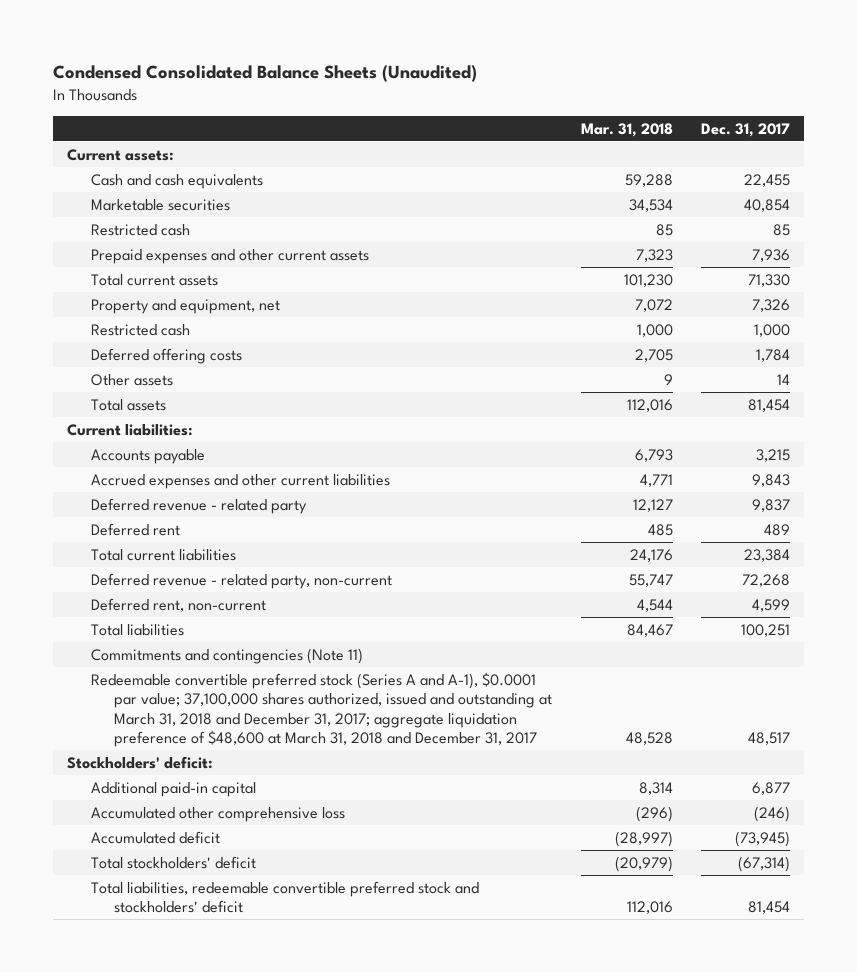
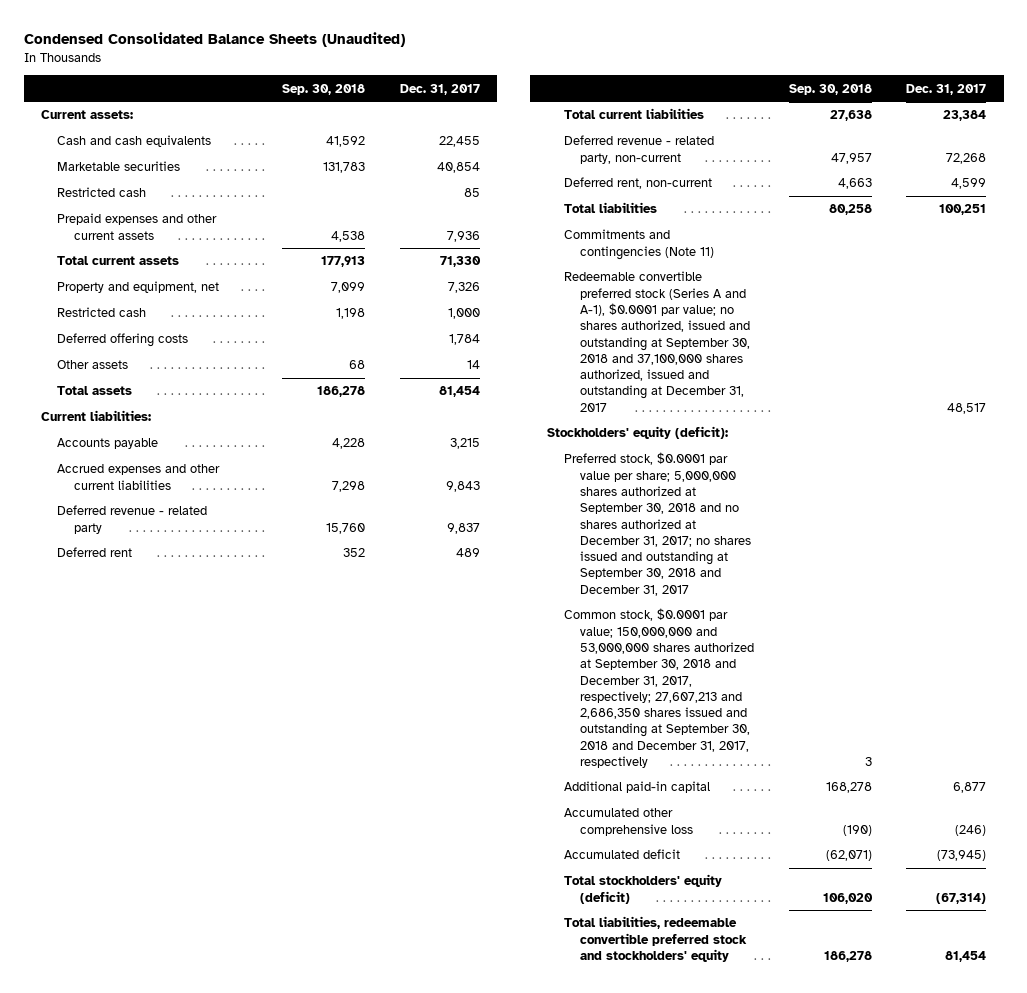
[580,122,673,137] Mar. 31, 2018 -> none
none -> [282,83,366,95] Sep. 30, 2018
[90,671,553,748] Redeemable convertible preferred stock (Series A and A-1), $0.0001 par value; 37,100,000 shares authorized, issued and outstanding at March 31, 2018 and December 31, 2017; aggregate liquidation preference of $48,600 at March 31, 2018 and December 31, 2017 -> [563,271,751,412] Redeemable convertible preferred stock (Series A and A-1), $0.0001 par value; no shares authorized, issued and outstanding at September 30, 2018 and 37,100,000 shares authorized, issued and outstanding at December 31, 2017
[67,755,214,769] Stockholders' deficit: -> [547,426,729,440] Stockholders' equity (deficit):
none -> [563,452,752,596] Preferred stock, $0.0001 par value per share; 5,000,000 shares authorized at September 30, 2018 and no shares authorized at December 31, 2017; no shares issued and outstanding at September 30, 2018 and December 31, 2017
none -> [563,608,755,768] Common stock, $0.0001 par value; 150,000,000 and 53,000,000 shares authorized at September 30, 2018 and December 31, 2017, respectively; 27,607,213 and 2,686,350 shares issued and outstanding at September 30, 2018 and December 31, 2017, respectively
[90,855,256,869] Total stockholders' deficit -> [563,874,722,904] Total stockholders' equity (deficit)
[90,880,479,914] Total liabilities, redeemable convertible preferred stock and stockholders' deficit -> [563,916,748,963] Total liabilities, redeemable convertible preferred stock and stockholders' equity

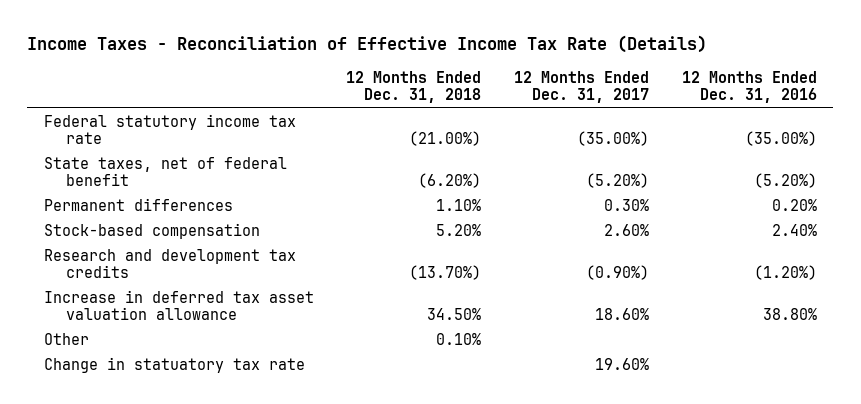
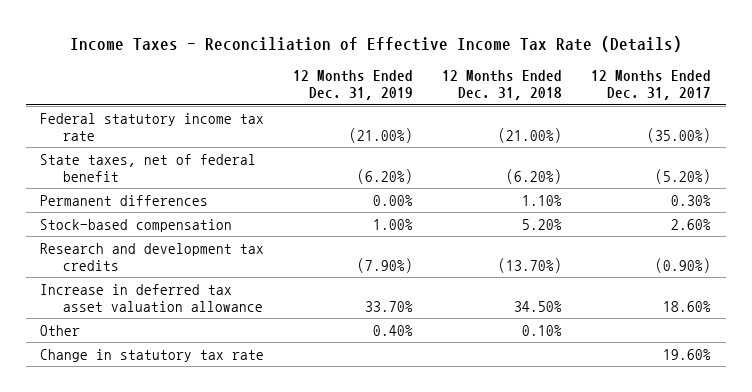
[681,70,817,104] 12 Months Ended Dec. 31, 2016 -> none
none -> [293,70,414,101] 12 Months Ended Dec. 31, 2019
[43,356,305,373] Change in statuatory tax rate -> [40,348,265,362] Change in statutory tax rate

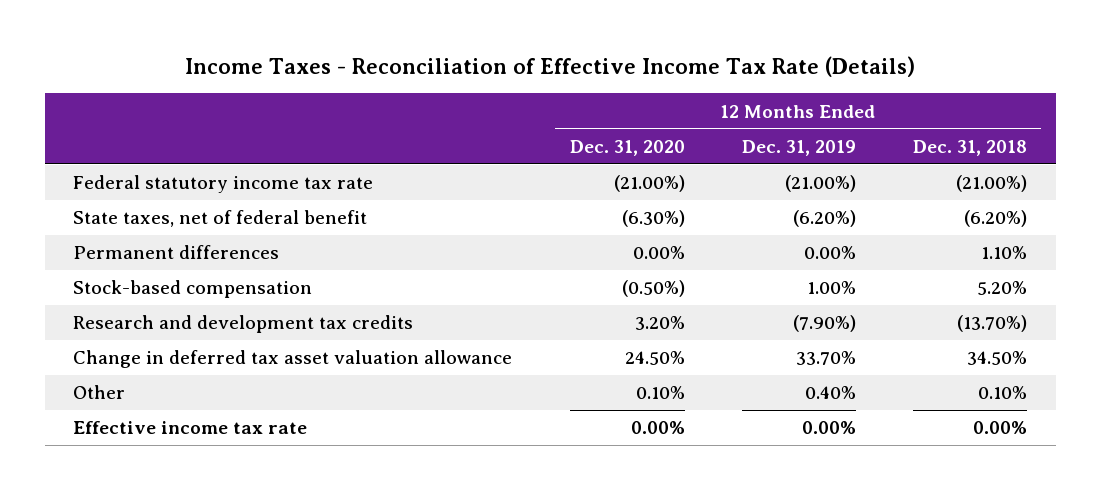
[591,70,712,101] 12 Months Ended Dec. 31, 2017 -> none
none -> [569,139,685,156] Dec. 31, 2020
[40,283,263,312] Increase in deferred tax asset valuation allowance -> [73,350,513,369] Change in deferred tax asset valuation allowance
[40,348,265,362] Change in statutory tax rate -> none
none -> [73,421,308,435] Effective income tax rate

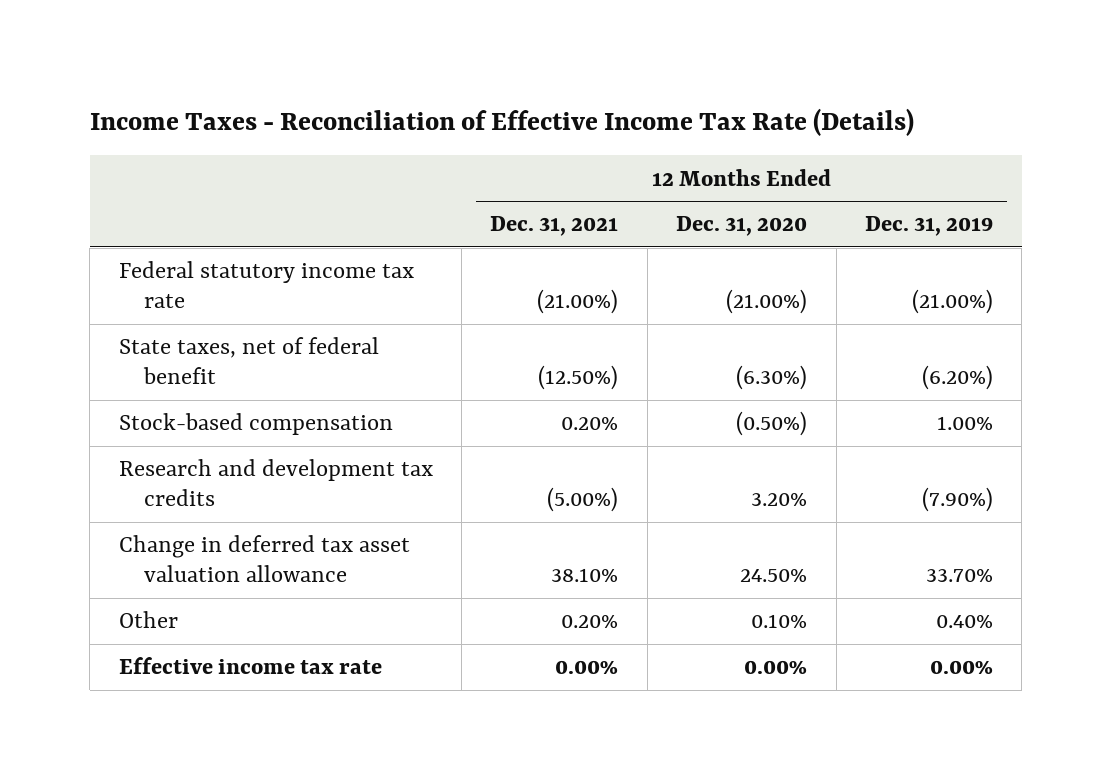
[913,139,1028,156] Dec. 31, 2018 -> none
none -> [490,216,619,237] Dec. 31, 2021
[73,245,280,260] Permanent differences -> none

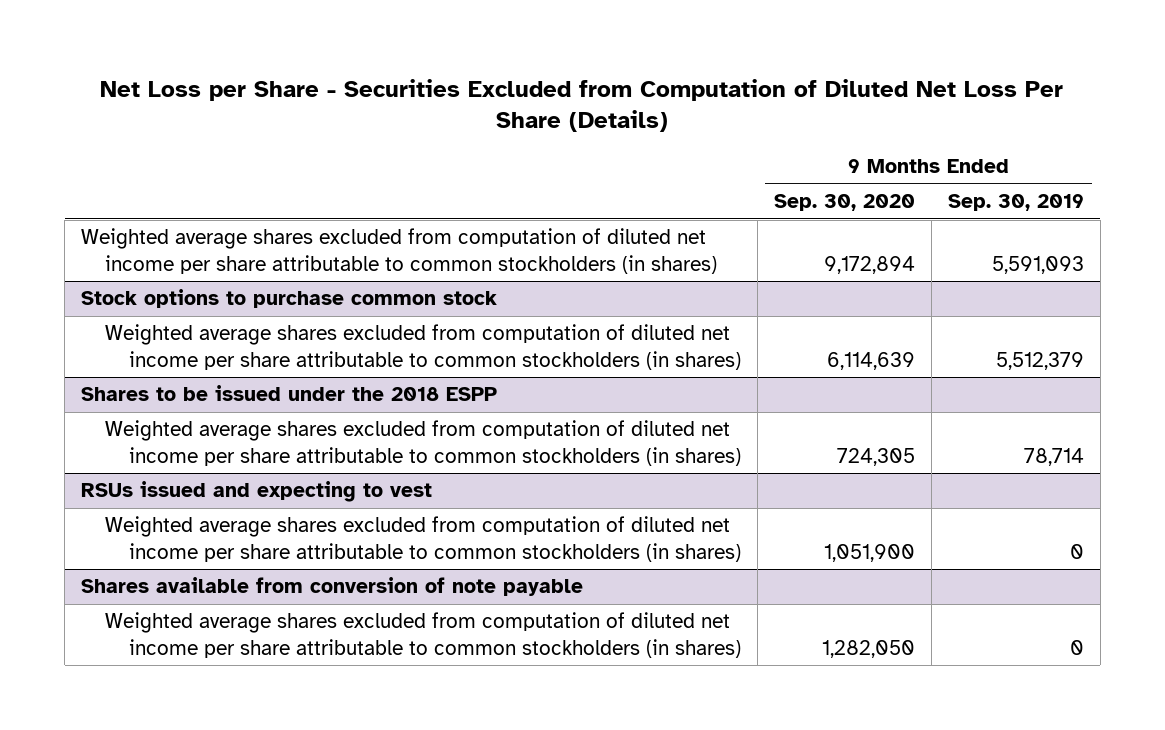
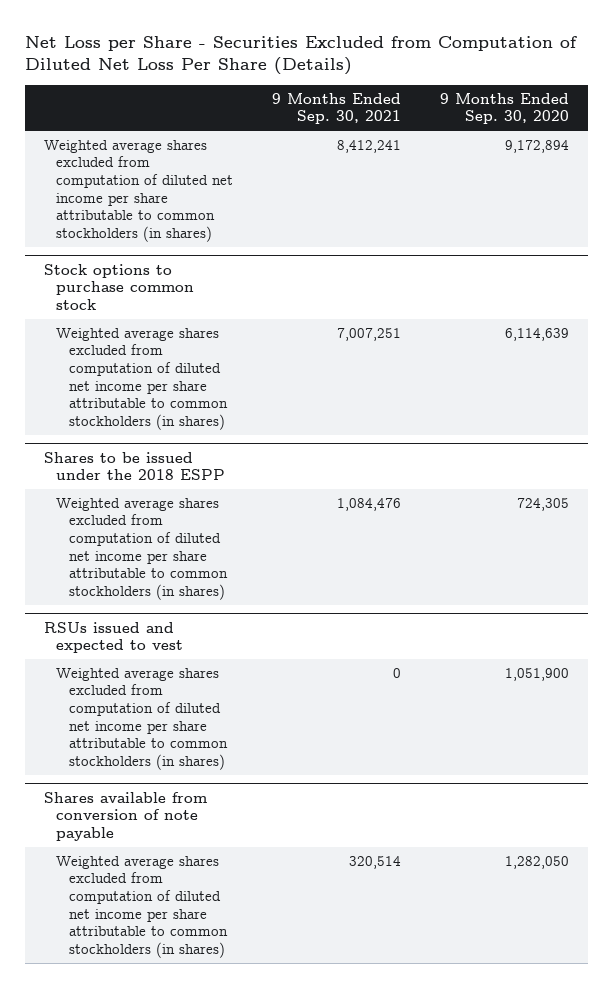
[947,194,1084,212] Sep. 30, 2019 -> none
none -> [272,92,402,125] 9 Months Ended Sep. 30, 2021
[81,481,433,503] RSUs issued and expecting to vest -> [44,621,184,654] RSUs issued and expected to vest

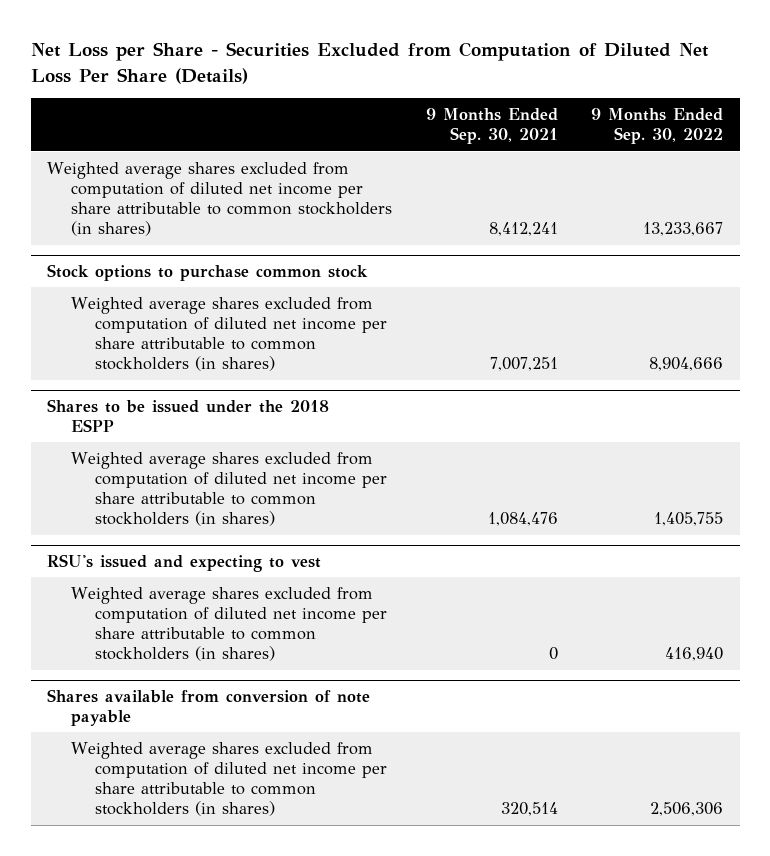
[439,92,569,125] 9 Months Ended Sep. 30, 2020 -> none
none -> [590,108,723,145] 9 Months Ended Sep. 30, 2022
[44,621,184,654] RSUs issued and expected to vest -> [47,553,322,572] RSU's issued and expecting to vest

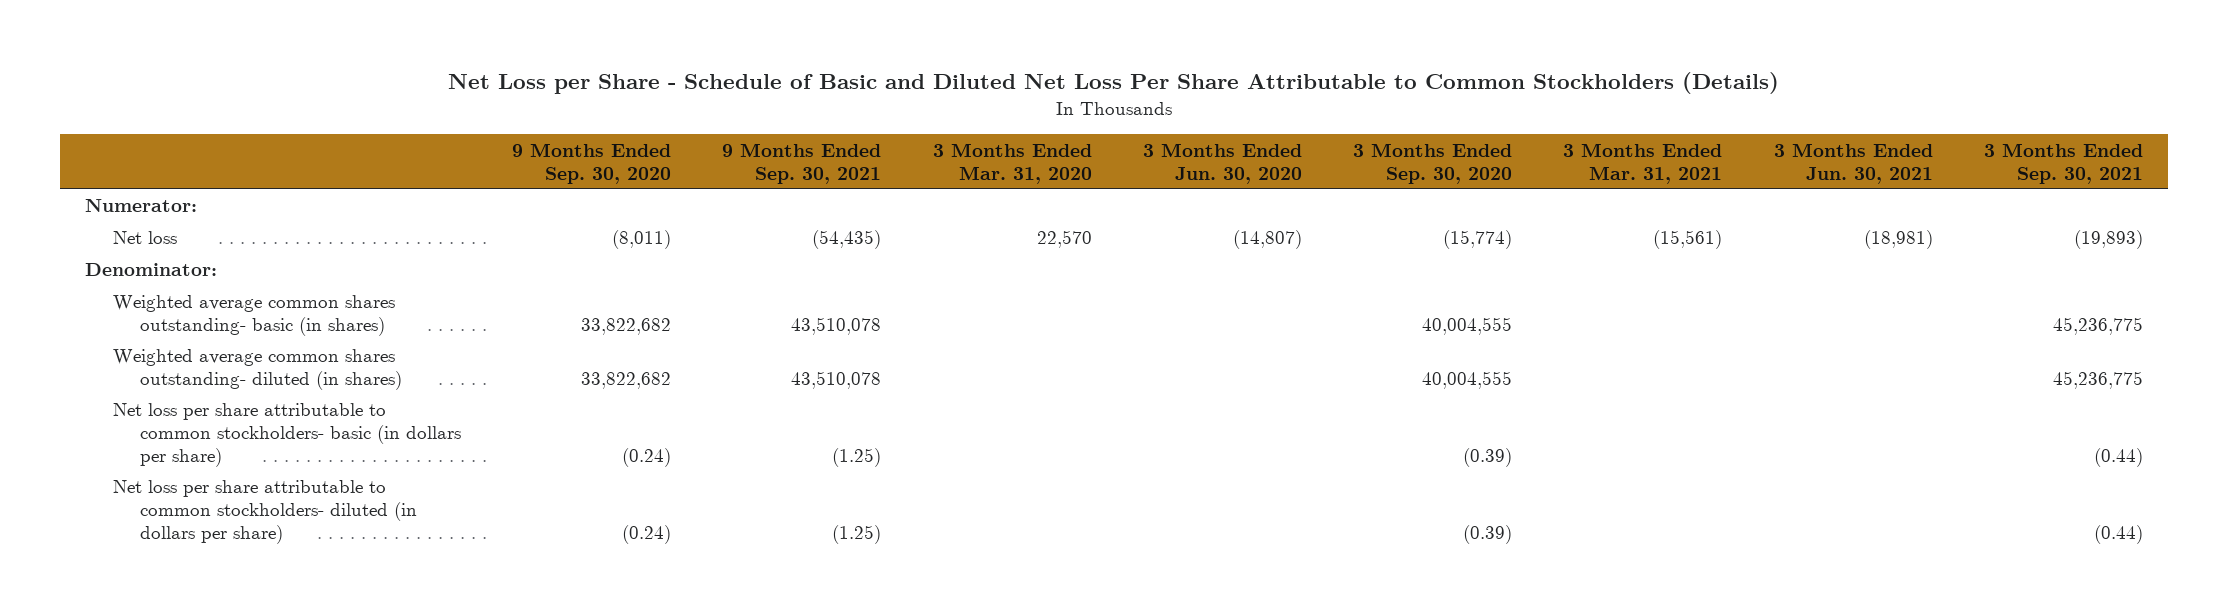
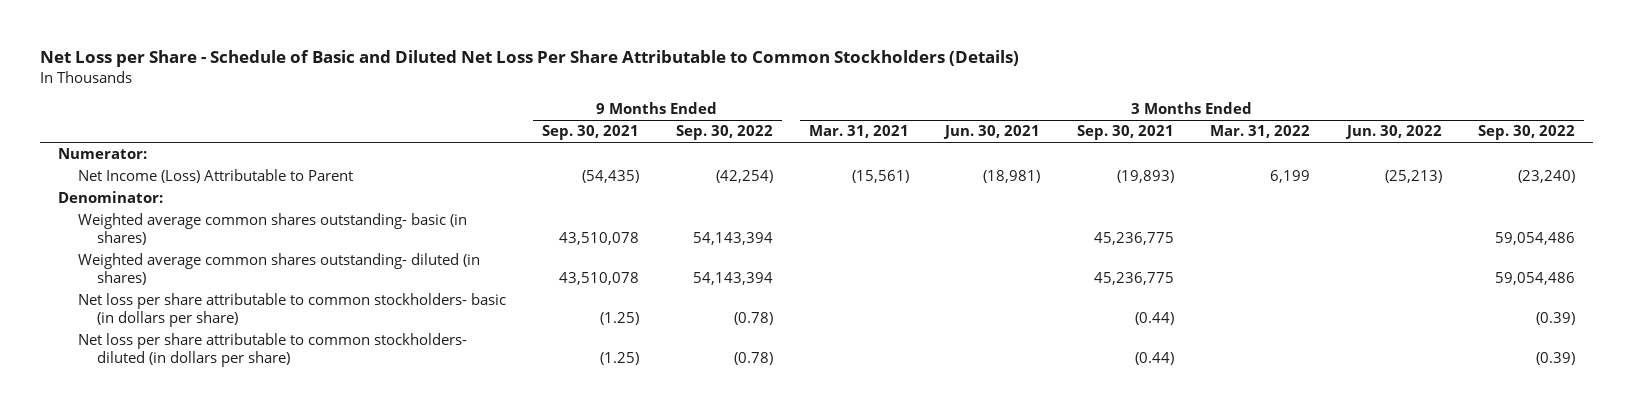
[512,142,672,184] 9 Months Ended Sep. 30, 2020 -> none
[932,142,1092,184] 3 Months Ended Mar. 31, 2020 -> none
[1142,142,1302,184] 3 Months Ended Jun. 30, 2020 -> none
[1353,142,1513,184] 3 Months Ended Sep. 30, 2020 -> none
none -> [675,125,773,141] Sep. 30, 2022
none -> [1210,125,1311,139] Mar. 31, 2022
none -> [1344,125,1442,140] Jun. 30, 2022
none -> [1477,125,1575,141] Sep. 30, 2022
[112,231,177,245] Net loss -> [77,169,353,184] Net Income (Loss) Attributable to Parent

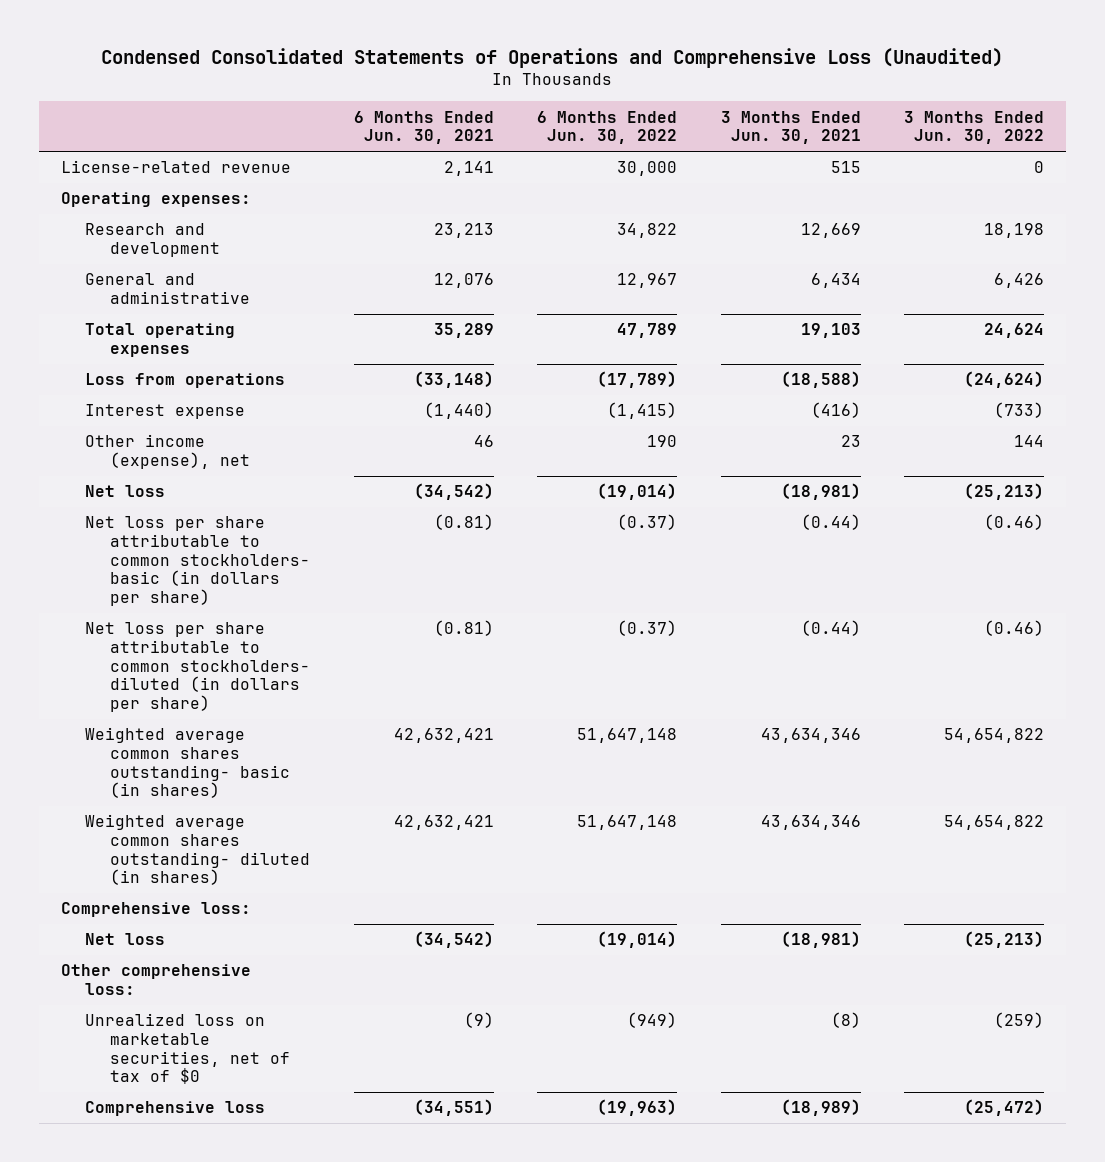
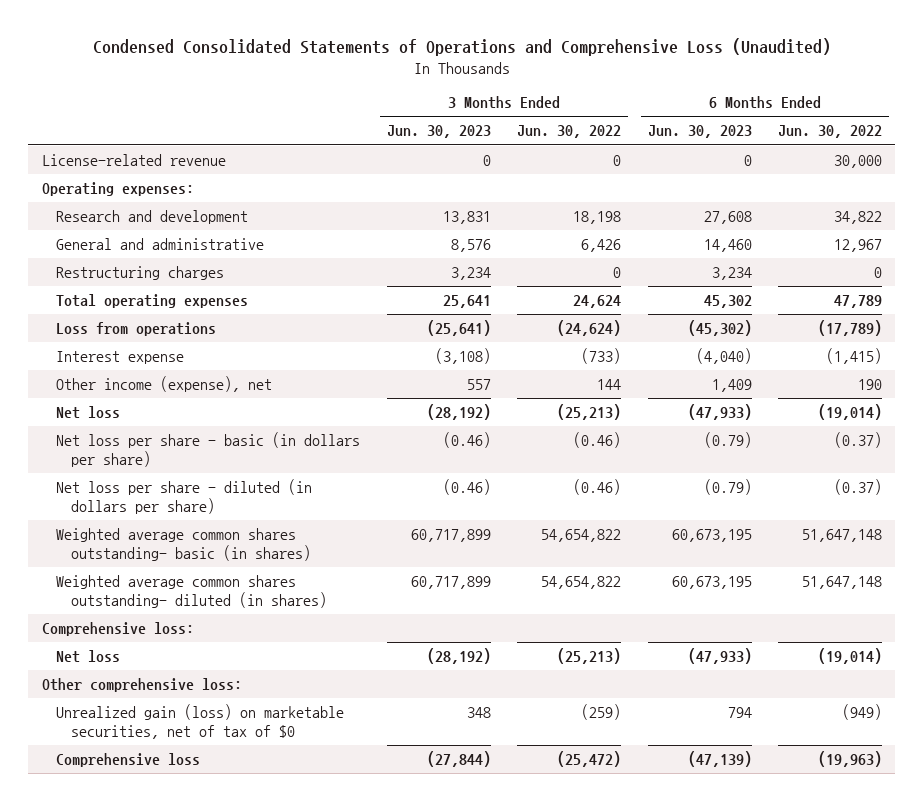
[353,110,494,145] 6 Months Ended Jun. 30, 2021 -> none
[720,110,861,145] 3 Months Ended Jun. 30, 2021 -> none
none -> [386,125,491,139] Jun. 30, 2023
none -> [647,125,752,139] Jun. 30, 2023
none -> [56,266,225,281] Restructuring charges
[85,516,311,606] Net loss per share attributable to common stockholders- basic (in dollars per share) -> [56,432,361,467] Net loss per share - basic (in dollars per share)
[85,622,311,712] Net loss per share attributable to common stockholders- diluted (in dollars per share) -> [56,479,313,514] Net loss per share - diluted (in dollars per share)
[85,1013,291,1085] Unrealized loss on marketable securities, net of tax of $0 -> [56,704,345,739] Unrealized gain (loss) on marketable securities, net of tax of $0

